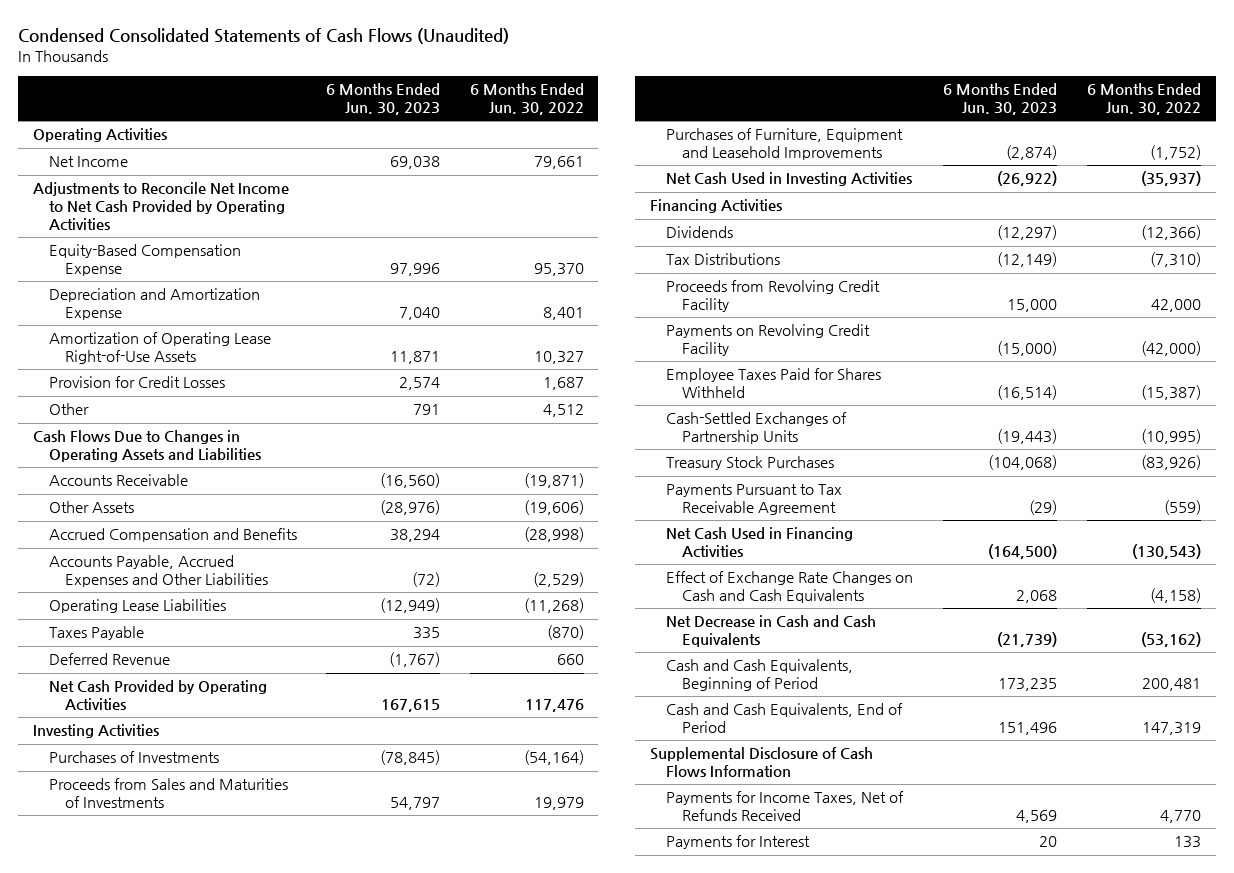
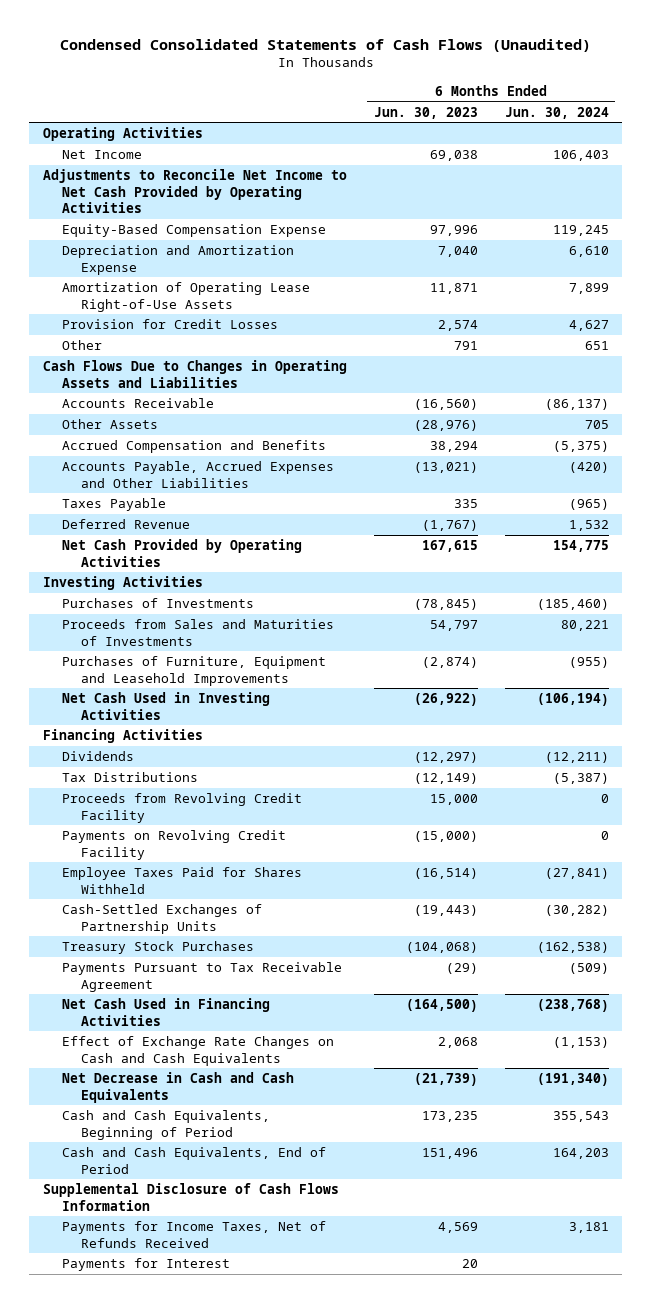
[469,83,584,115] 6 Months Ended Jun. 30, 2022 -> none
none -> [504,106,609,119] Jun. 30, 2024
[48,599,226,614] Operating Lease Liabilities -> none
[412,572,441,588] (72) -> [413,462,478,474] (13,021)

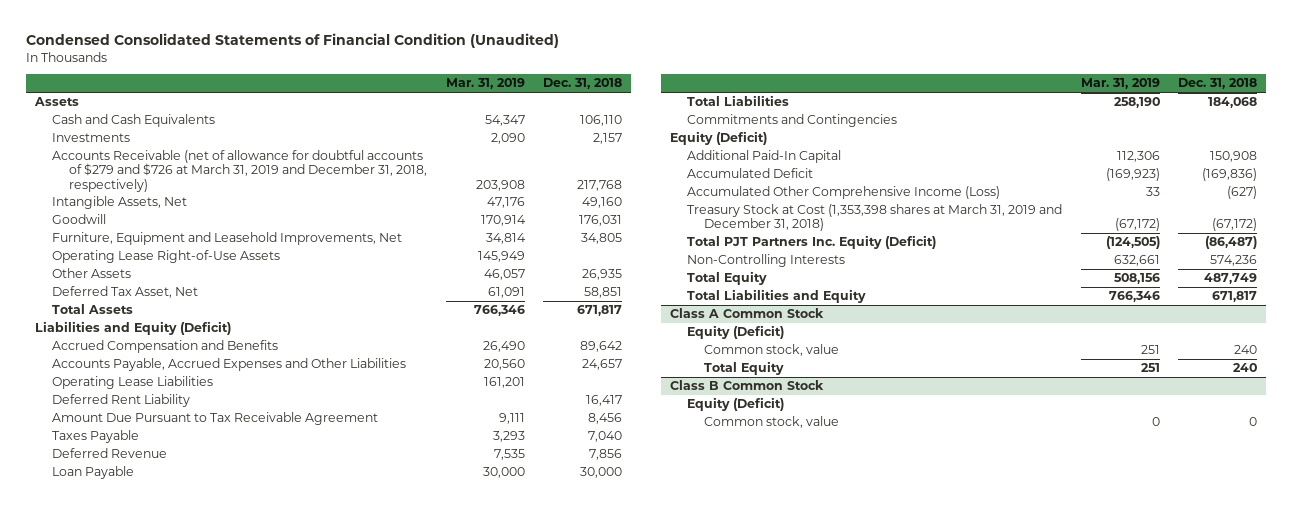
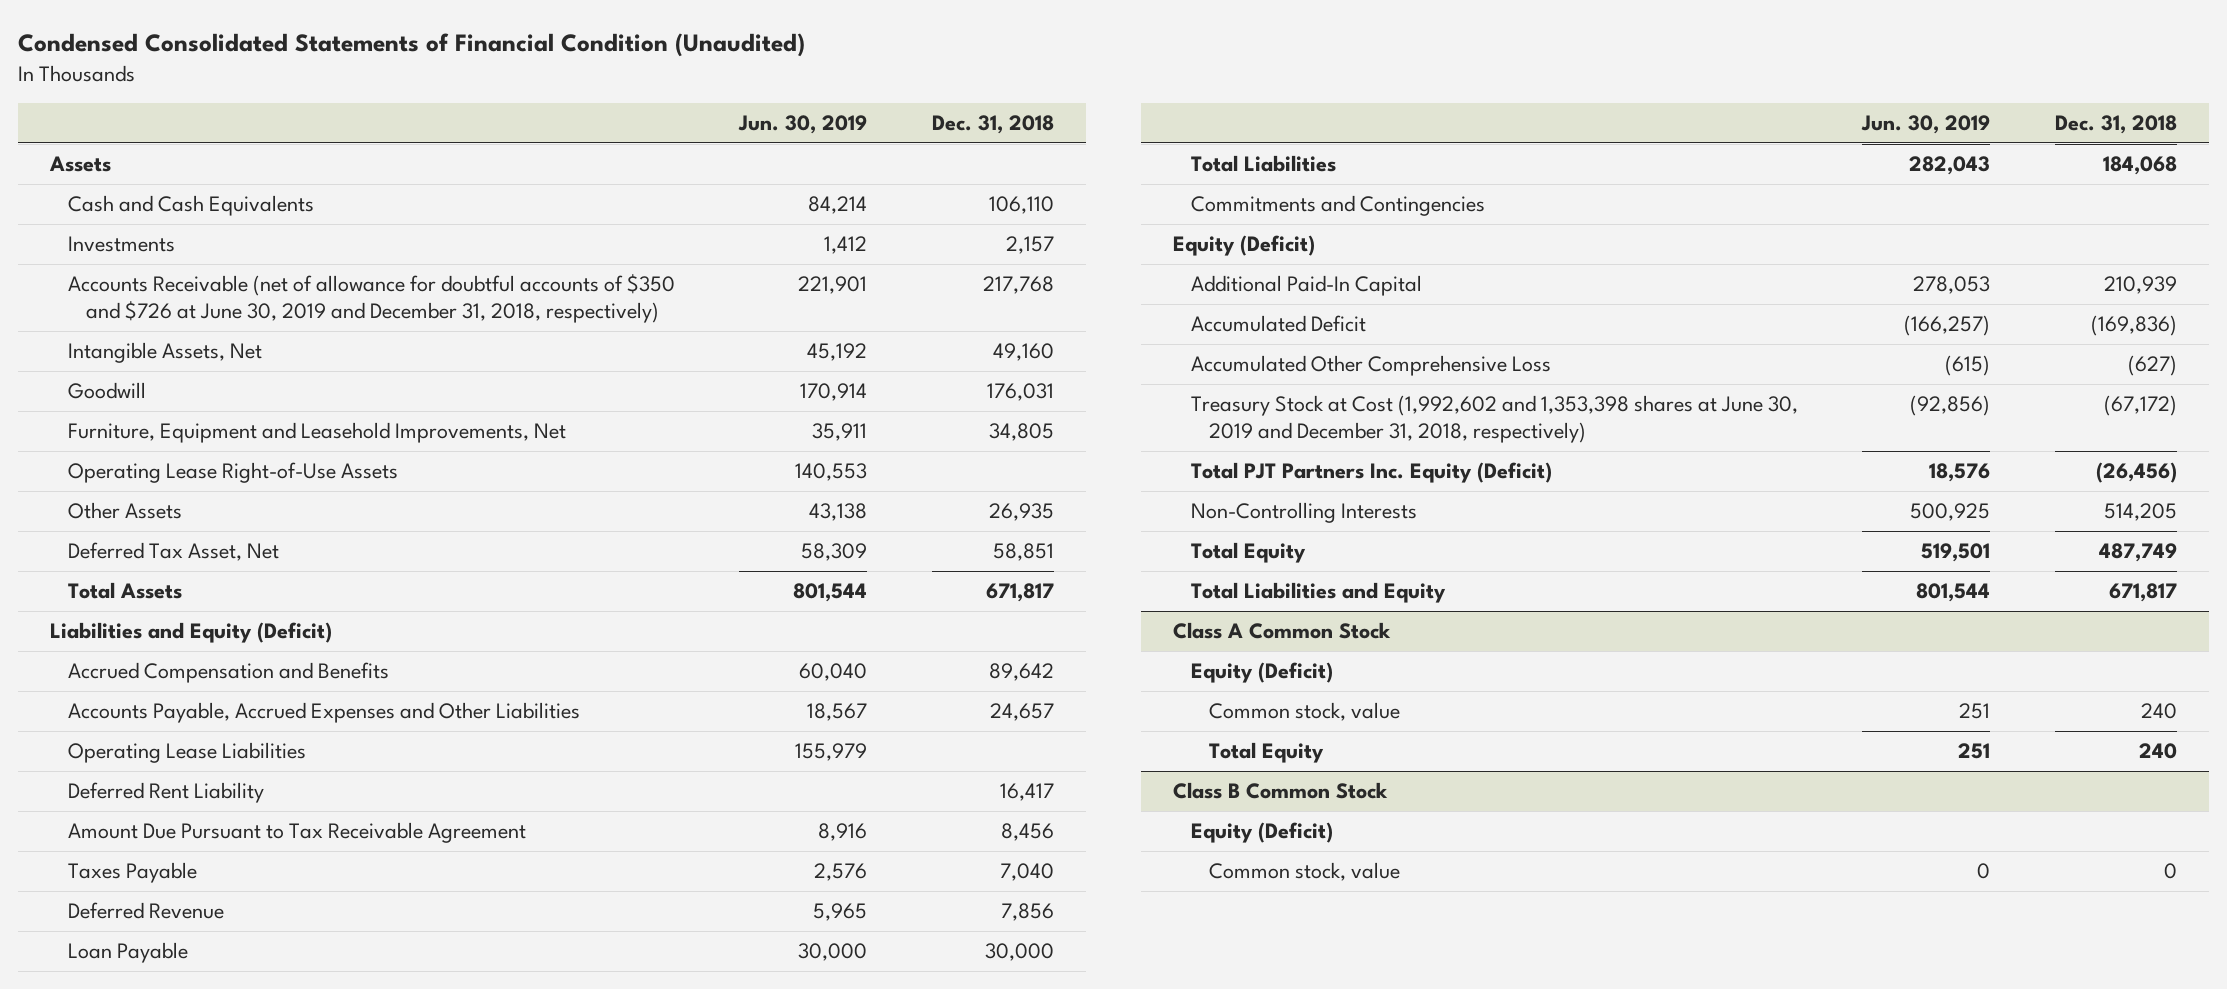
[445,78,525,90] Mar. 31, 2019 -> none
none -> [738,114,868,134] Jun. 30, 2019
[52,150,428,192] Accounts Receivable (net of allowance for doubtful accounts of $279 and $726 at March 31, 2019 and December 31, 2018, respectively) -> [67,274,675,323] Accounts Receivable (net of allowance for doubtful accounts of $350 and $726 at June 30, 2019 and December 31, 2018, respectively)
[1209,151,1257,163] 150,908 -> [2103,276,2177,295] 210,939
[687,186,1001,200] Accumulated Other Comprehensive Income (Loss) -> [1190,355,1551,377] Accumulated Other Comprehensive Loss
[687,204,1063,232] Treasury Stock at Cost (1,353,398 shares at March 31, 2019 and December 31, 2018) -> [1190,395,1798,443] Treasury Stock at Cost (1,992,602 and 1,353,398 shares at June 30, 2019 and December 31, 2018, respectively)
[1204,236,1257,250] (86,487) -> [2095,462,2177,484] (26,456)
[1209,255,1257,267] 574,236 -> [2103,503,2177,522] 514,205

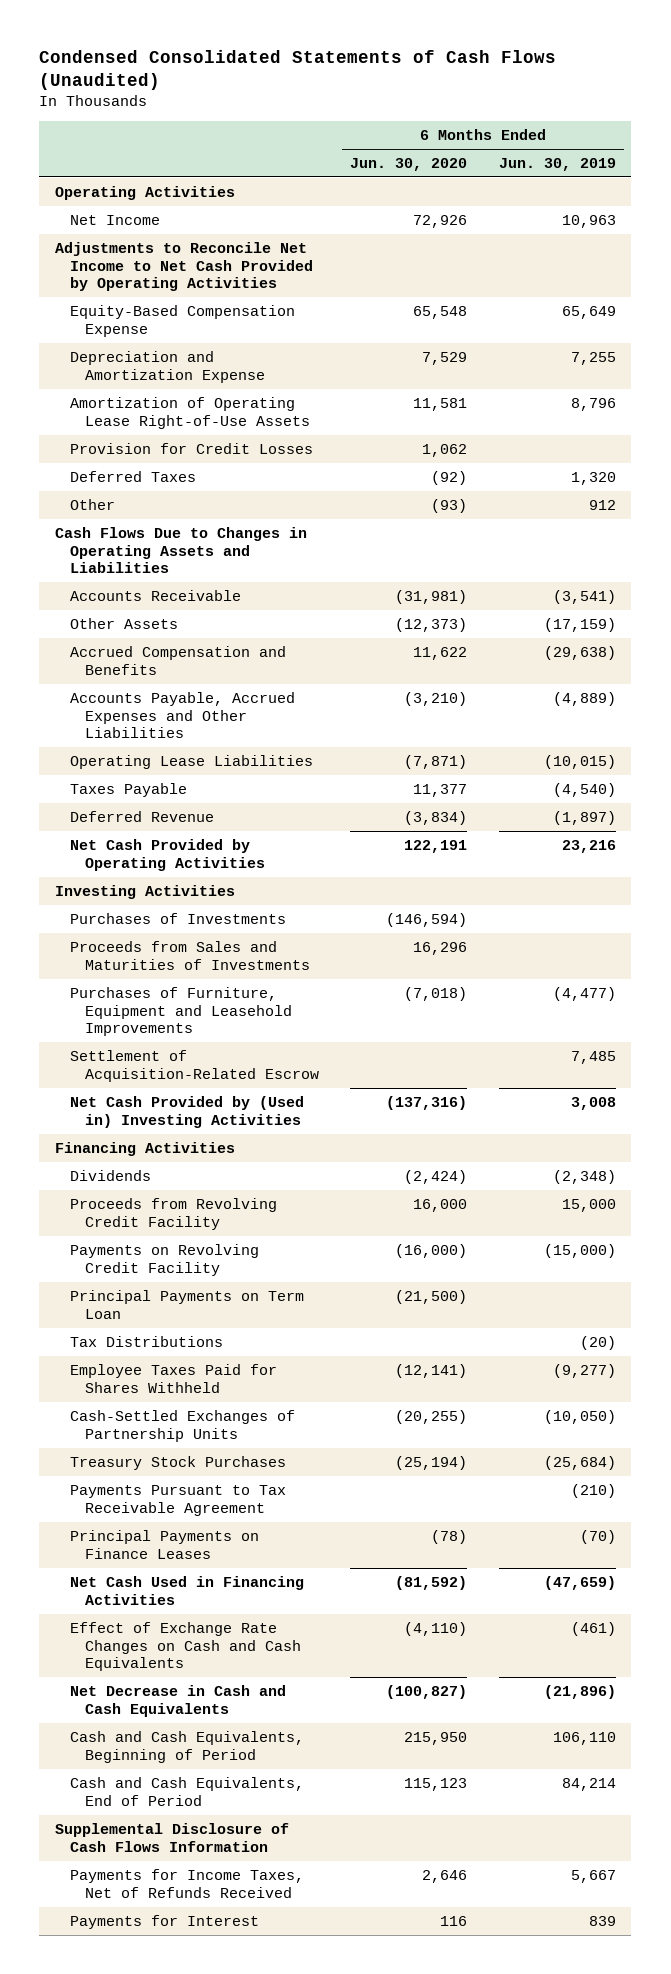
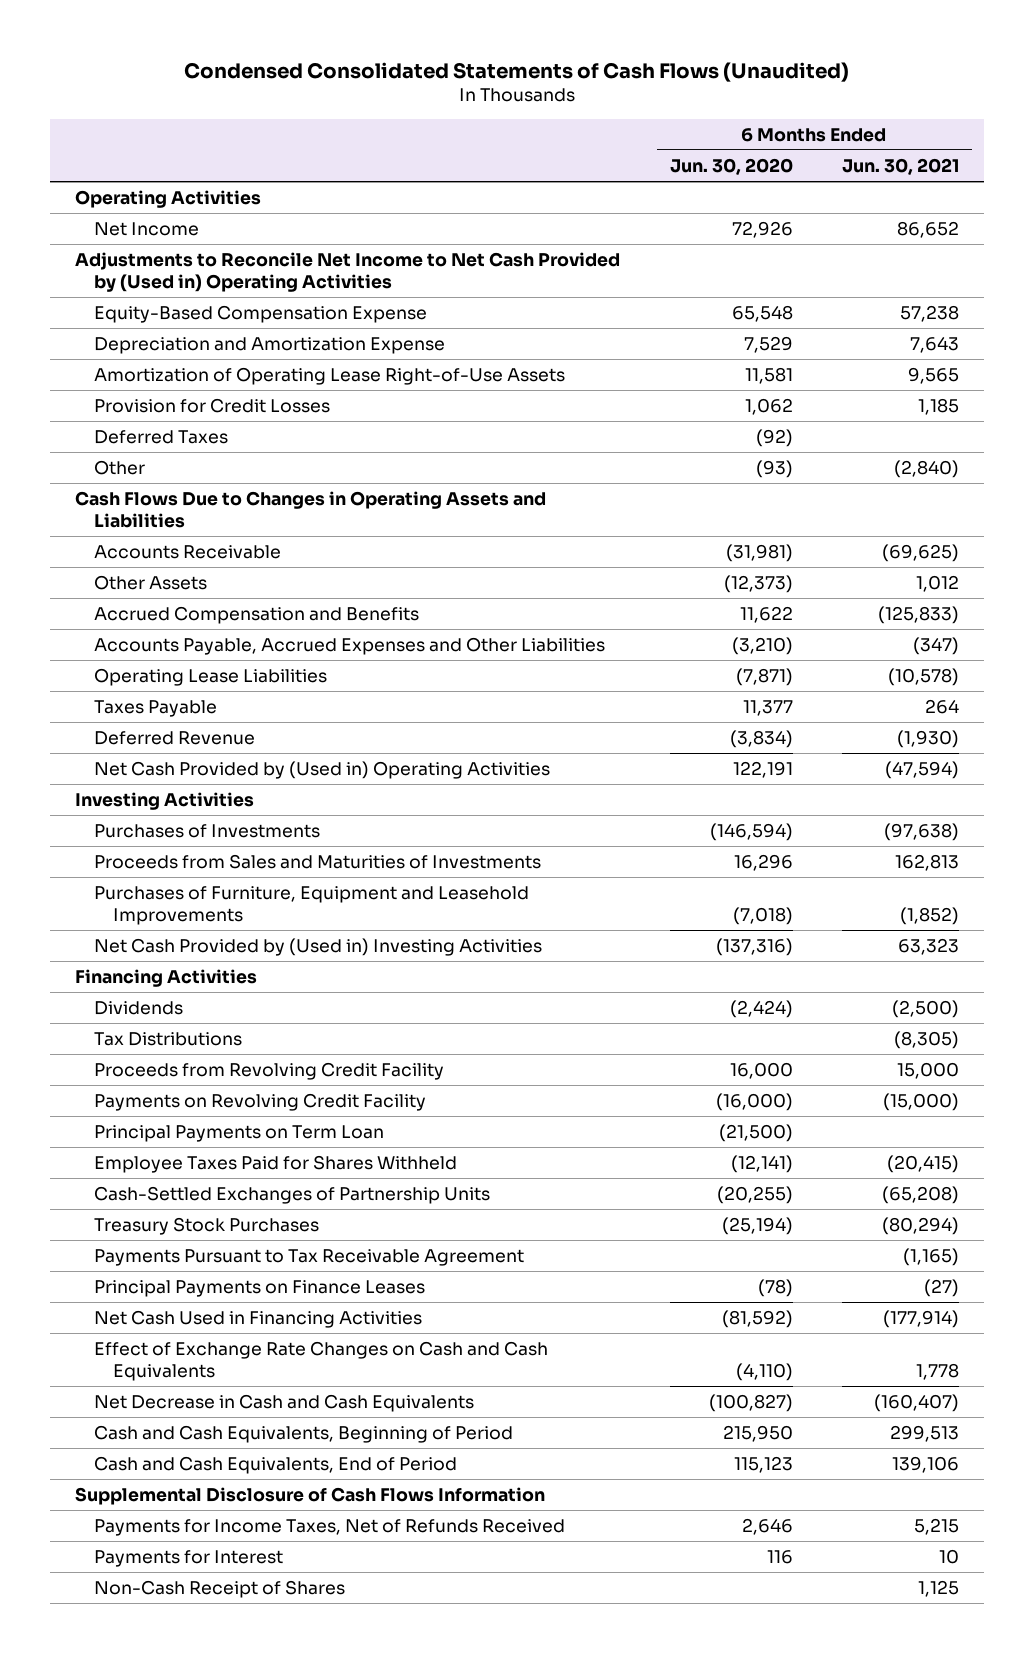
[498,157,616,171] Jun. 30, 2019 -> none
none -> [842,157,960,175] Jun. 30, 2021
[54,241,313,292] Adjustments to Reconcile Net Income to Net Cash Provided by Operating Activities -> [75,251,621,293] Adjustments to Reconcile Net Income to Net Cash Provided by (Used in) Operating Activities
[69,838,265,871] Net Cash Provided by Operating Activities -> [94,760,551,779] Net Cash Provided by (Used in) Operating Activities
[69,1049,319,1082] Settlement of Acquisition-Related Escrow -> none
[69,1335,223,1347] Tax Distributions -> [94,1031,243,1046] Tax Distributions
none -> [94,1579,346,1598] Non-Cash Receipt of Shares

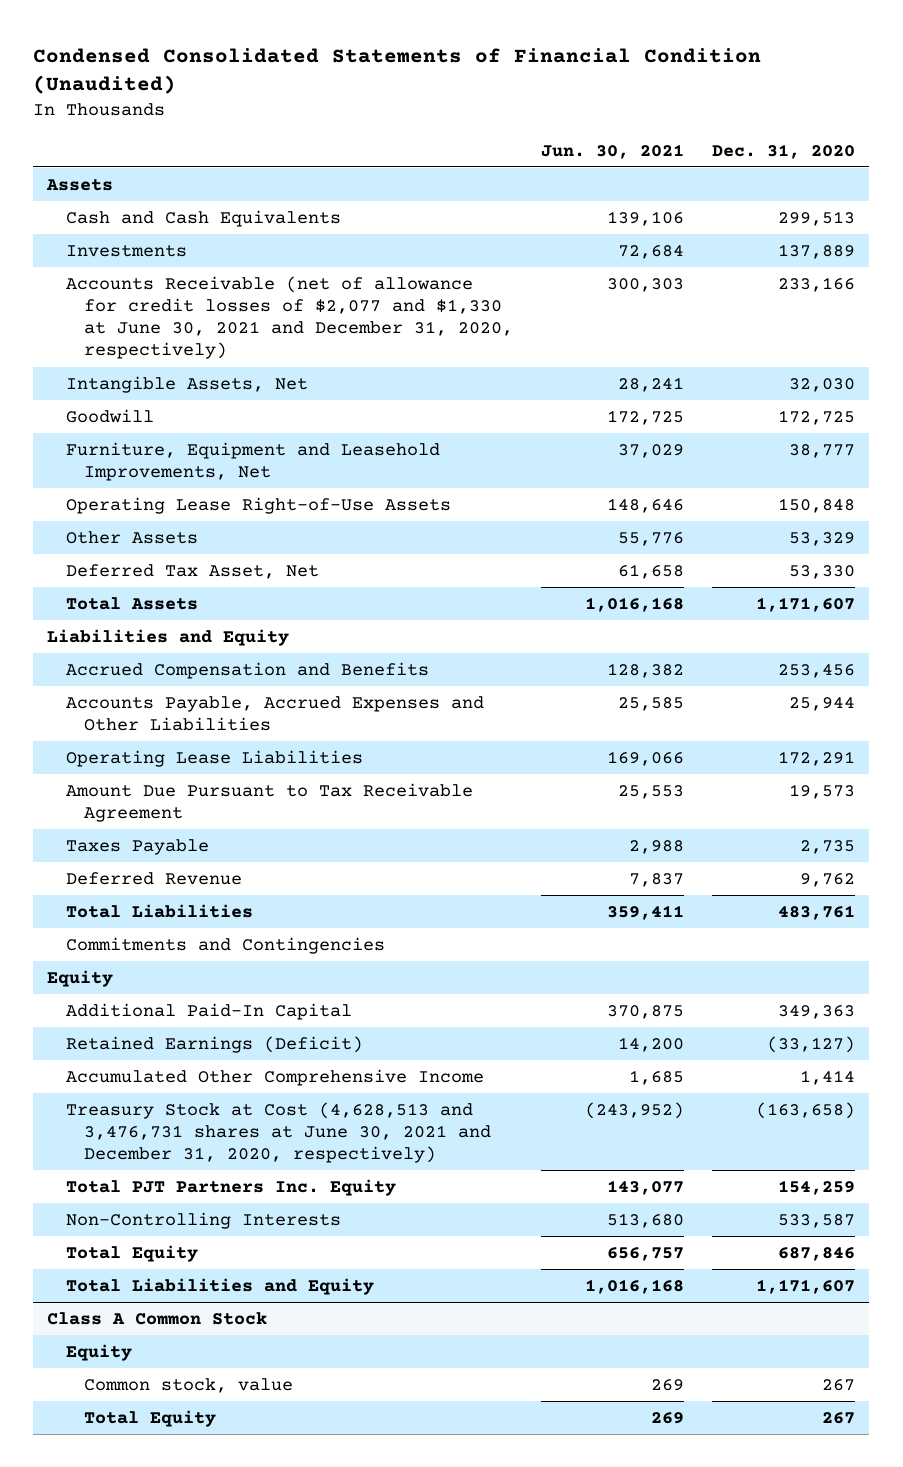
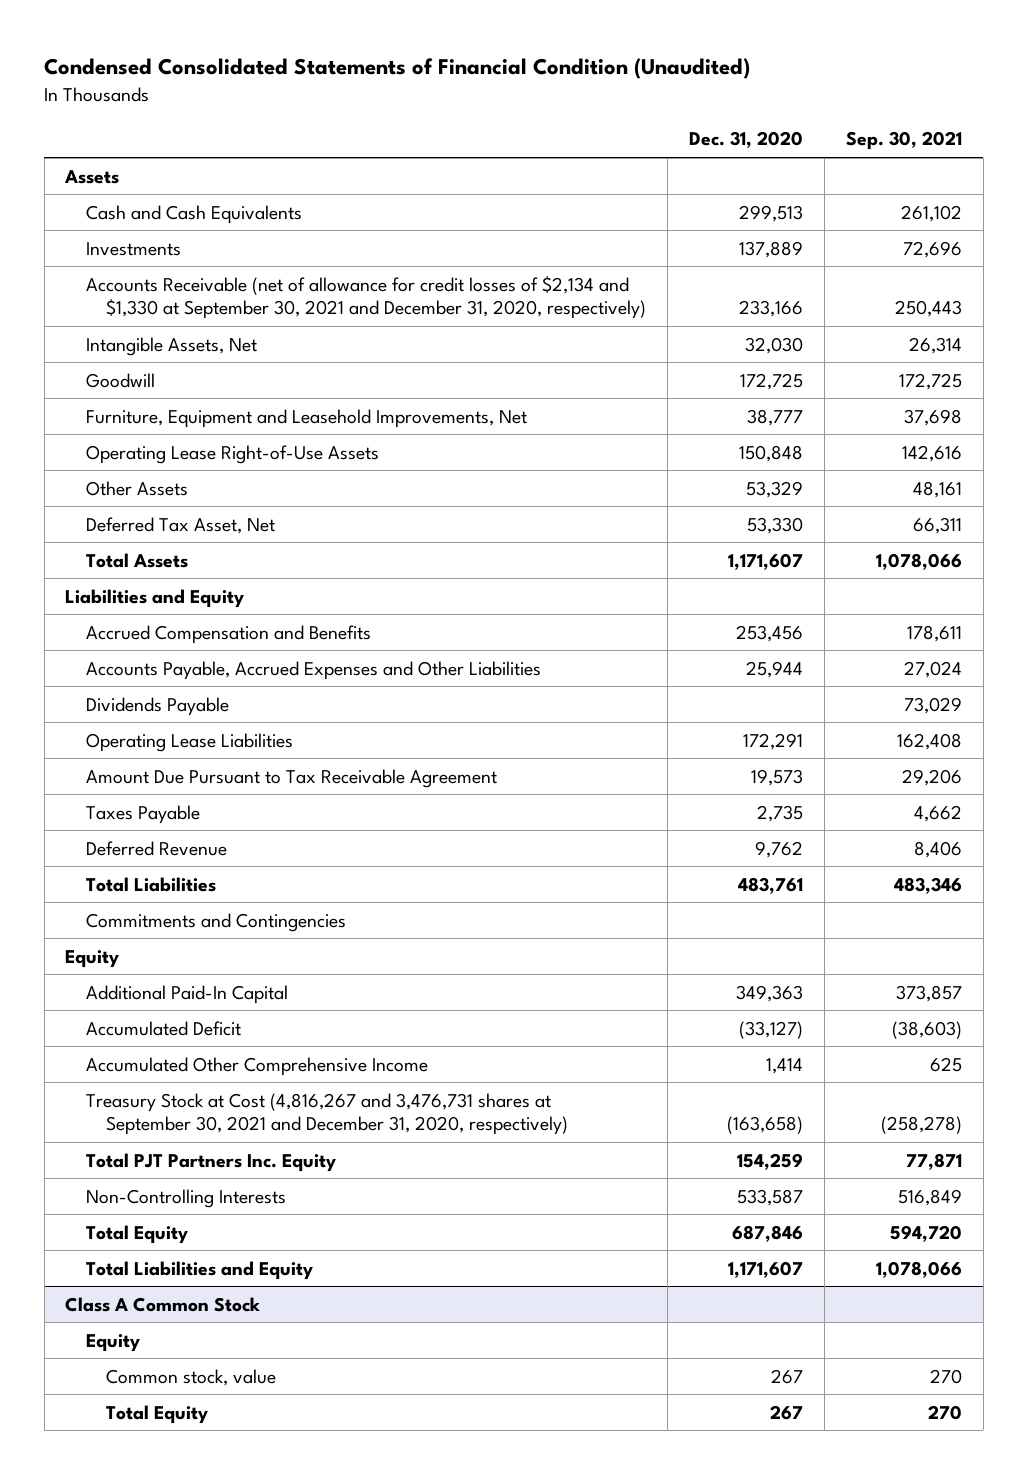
[541,143,685,159] Jun. 30, 2021 -> none
none -> [845,131,962,151] Sep. 30, 2021
[65,275,514,360] Accounts Receivable (net of allowance for credit losses of $2,077 and $1,330 at June 30, 2021 and December 31, 2020, respectively) -> [85,275,647,320] Accounts Receivable (net of allowance for credit losses of $2,134 and $1,330 at September 30, 2021 and December 31, 2020, respectively)
none -> [85,696,229,716] Dividends Payable
[65,1035,363,1053] Retained Earnings (Deficit) -> [85,1020,241,1036] Accumulated Deficit
[65,1101,492,1164] Treasury Stock at Cost (4,628,513 and 3,476,731 shares at June 30, 2021 and December 31, 2020, respectively) -> [85,1092,569,1136] Treasury Stock at Cost (4,816,267 and 3,476,731 shares at September 30, 2021 and December 31, 2020, respectively)

